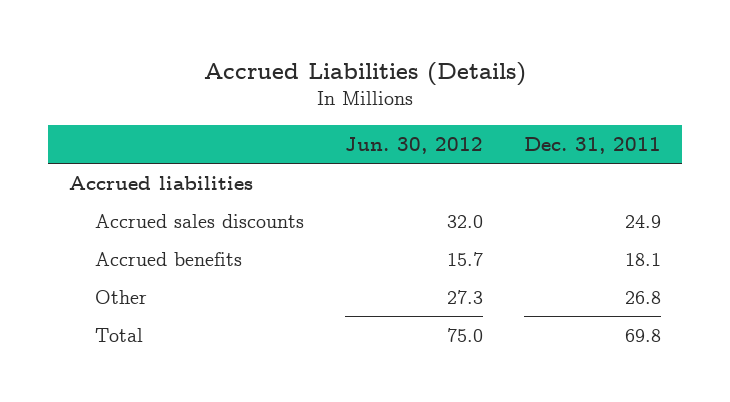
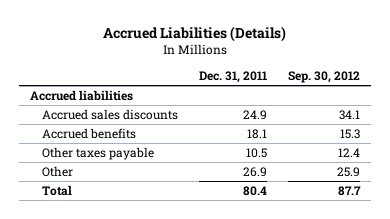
[345,136,484,154] Jun. 30, 2012 -> none
none -> [288,71,361,84] Sep. 30, 2012
none -> [42,146,155,160] Other taxes payable
[625,290,662,304] 26.8 -> [243,166,268,177] 26.9
[625,328,662,342] 69.8 -> [243,185,268,196] 80.4

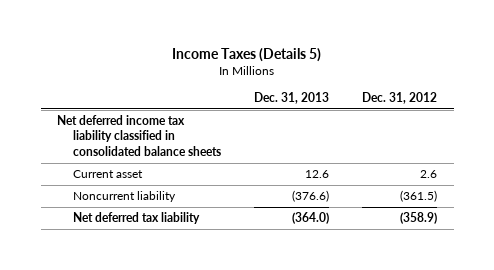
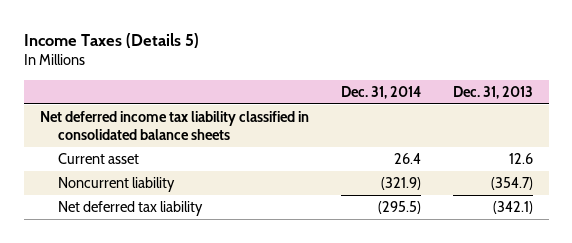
[362,91,438,104] Dec. 31, 2012 -> none
none -> [340,85,421,99] Dec. 31, 2014
[292,190,330,203] (376.6) -> [490,177,533,191] (354.7)
[292,212,330,225] (364.0) -> [492,201,533,215] (342.1)

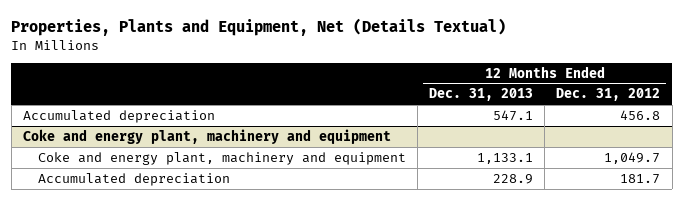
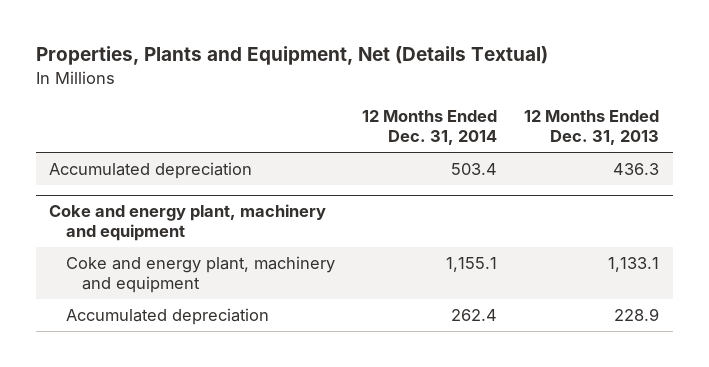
[556,88,661,102] Dec. 31, 2012 -> none
none -> [361,110,497,146] 12 Months Ended Dec. 31, 2014
[493,109,534,121] 547.1 -> [613,163,660,176] 436.3

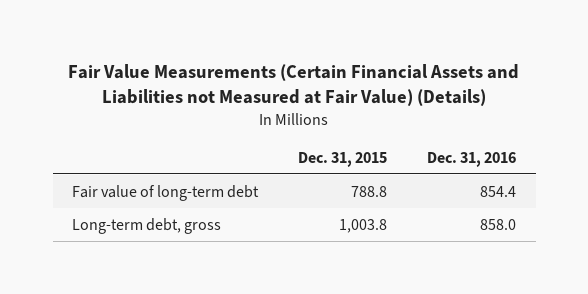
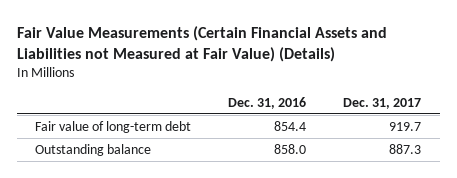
[298,151,388,167] Dec. 31, 2015 -> none
none -> [343,97,422,109] Dec. 31, 2017
[72,217,222,234] Long-term debt, gross -> [35,143,152,156] Outstanding balance

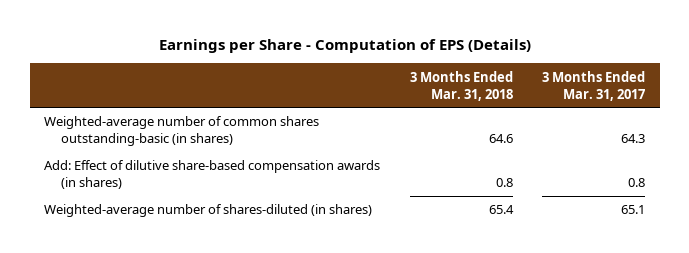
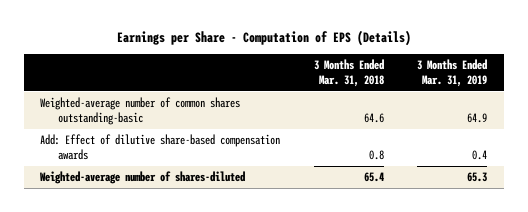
[542,70,646,101] 3 Months Ended Mar. 31, 2017 -> none
none -> [417,58,488,88] 3 Months Ended Mar. 31, 2019
[44,116,320,147] Weighted-average number of common shares outstanding-basic (in shares) -> [40,96,241,126] Weighted-average number of common shares outstanding-basic
[44,160,381,190] Add: Effect of dilutive share-based compensation awards (in shares) -> [40,133,281,161] Add: Effect of dilutive share-based compensation awards
[44,204,373,218] Weighted-average number of shares-diluted (in shares) -> [40,170,246,184] Weighted-average number of shares-diluted

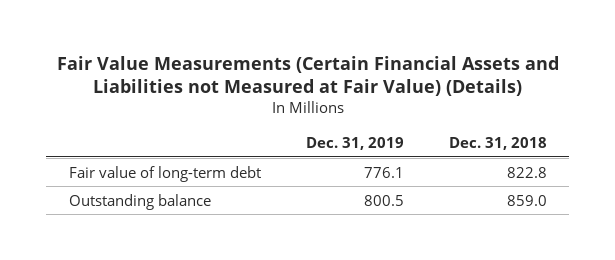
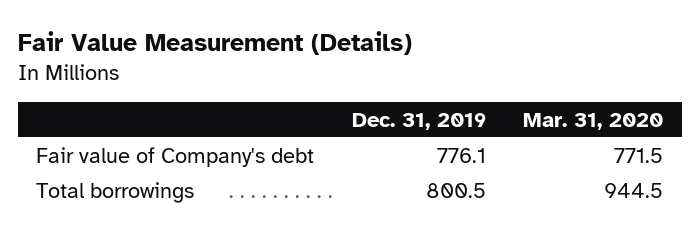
[56,55,559,96] Fair Value Measurements (Certain Financial Assets and Liabilities not Measured at Fair Value) (Details) -> [17,31,412,56] Fair Value Measurement (Details)
[448,137,547,151] Dec. 31, 2018 -> none
none -> [523,112,664,130] Mar. 31, 2020
[68,165,261,182] Fair value of long-term debt -> [36,146,315,167] Fair value of Company's debt
[68,193,211,210] Outstanding balance -> [36,181,195,203] Total borrowings

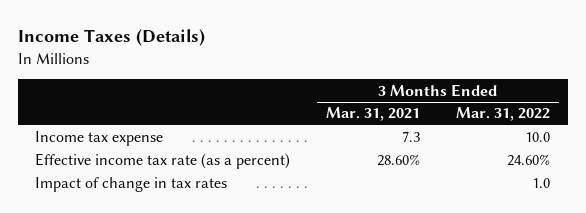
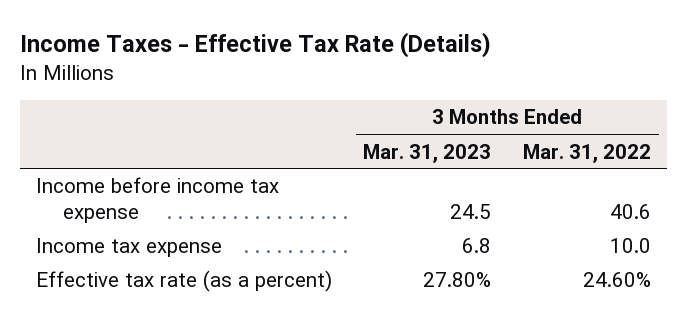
[17,29,205,47] Income Taxes (Details) -> [19,31,491,58] Income Taxes - Effective Tax Rate (Details)
[326,107,421,122] Mar. 31, 2021 -> none
none -> [363,143,492,163] Mar. 31, 2023
none -> [35,177,279,223] Income before income tax expense
[35,177,228,193] Impact of change in tax rates -> none
[35,153,291,170] Effective income tax rate (as a percent) -> [35,270,332,293] Effective tax rate (as a percent)

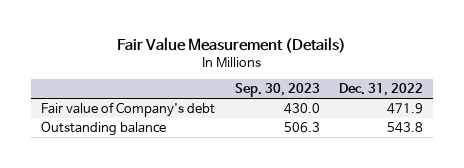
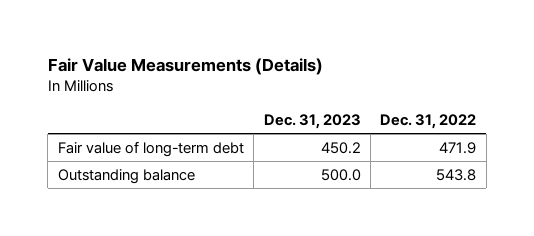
[117,37,347,54] Fair Value Measurement (Details) -> [47,57,323,75] Fair Value Measurements (Details)
[234,83,320,98] Sep. 30, 2023 -> none
none -> [263,113,361,129] Dec. 31, 2023
[40,101,215,117] Fair value of Company's debt -> [57,140,244,157] Fair value of long-term debt

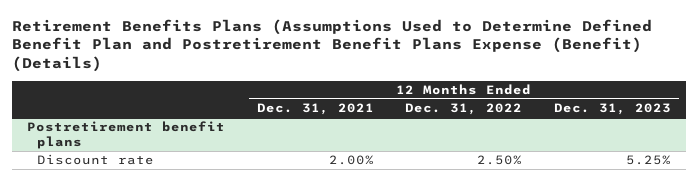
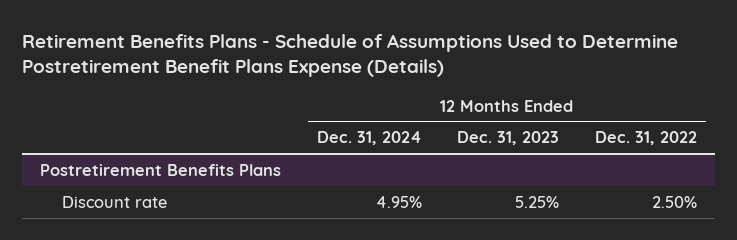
[11,18,652,73] Retirement Benefits Plans (Assumptions Used to Determine Defined Benefit Plan and Postretirement Benefit Plans Expense (Benefit) (Details) -> [22,33,679,78] Retirement Benefits Plans - Schedule of Assumptions Used to Determine Postretirement Benefit Plans Expense (Details)
[256,103,374,116] Dec. 31, 2021 -> none
none -> [316,131,422,146] Dec. 31, 2024
[27,121,226,149] Postretirement benefit plans -> [40,163,282,176] Postretirement Benefits Plans

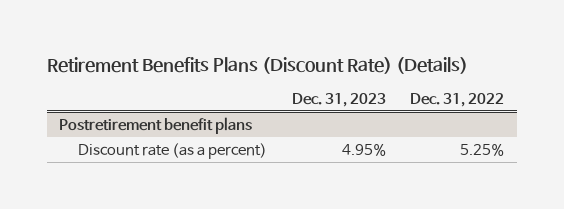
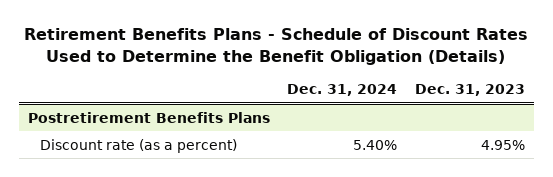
[47,56,469,74] Retirement Benefits Plans (Discount Rate) (Details) -> [24,28,529,65] Retirement Benefits Plans - Schedule of Discount Rates Used to Determine the Benefit Obligation (Details)
[410,92,505,107] Dec. 31, 2022 -> none
none -> [287,84,398,97] Dec. 31, 2024
[59,116,253,134] Postretirement benefit plans -> [27,111,270,123] Postretirement Benefits Plans

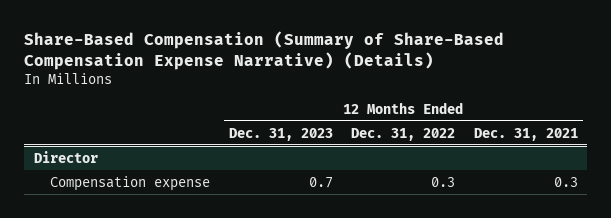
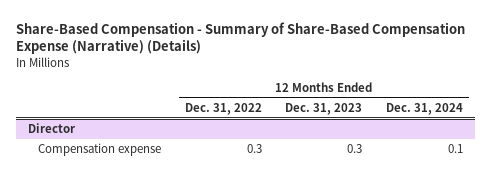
[24,30,505,70] Share-Based Compensation (Summary of Share-Based Compensation Expense Narrative) (Details) -> [16,21,466,55] Share-Based Compensation - Summary of Share-Based Compensation Expense (Narrative) (Details)
[473,127,578,141] Dec. 31, 2021 -> none
none -> [385,102,463,115] Dec. 31, 2024
[308,176,333,188] 0.7 -> [347,144,363,154] 0.3

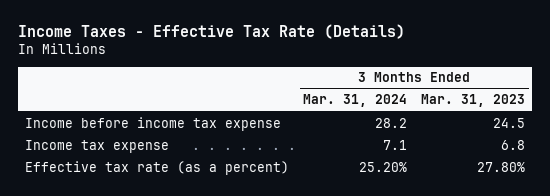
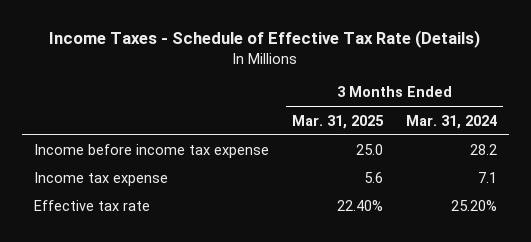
[18,24,406,40] Income Taxes - Effective Tax Rate (Details) -> [49,30,481,49] Income Taxes - Schedule of Effective Tax Rate (Details)
[421,94,526,108] Mar. 31, 2023 -> none
none -> [291,114,384,129] Mar. 31, 2025
[25,160,290,175] Effective tax rate (as a percent) -> [33,200,150,212] Effective tax rate

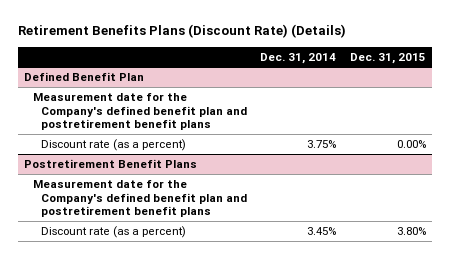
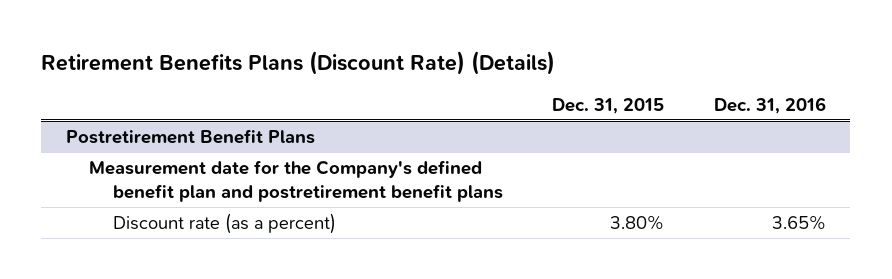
[260,52,337,64] Dec. 31, 2014 -> none
none -> [713,96,826,114] Dec. 31, 2016
[24,71,145,81] Defined Benefit Plan -> none
[32,92,248,131] Measurement date for the Company's defined benefit plan and postretirement benefit plans -> none
[41,138,187,151] Discount rate (as a percent) -> none

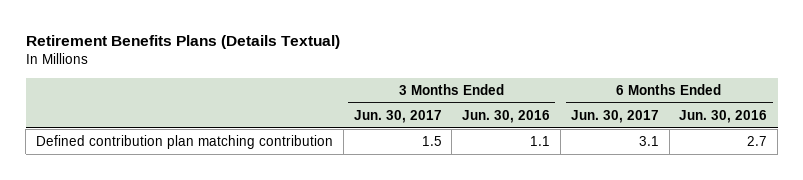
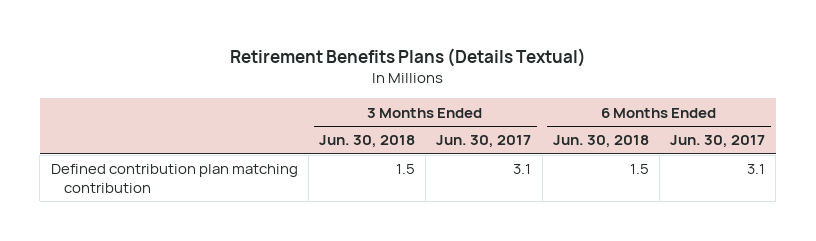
[462,109,551,123] Jun. 30, 2016 -> none
[679,109,768,123] Jun. 30, 2016 -> none
none -> [318,135,415,149] Jun. 30, 2018
none -> [552,135,649,149] Jun. 30, 2018
[421,136,442,147] 1.5 -> [513,164,532,175] 3.1

